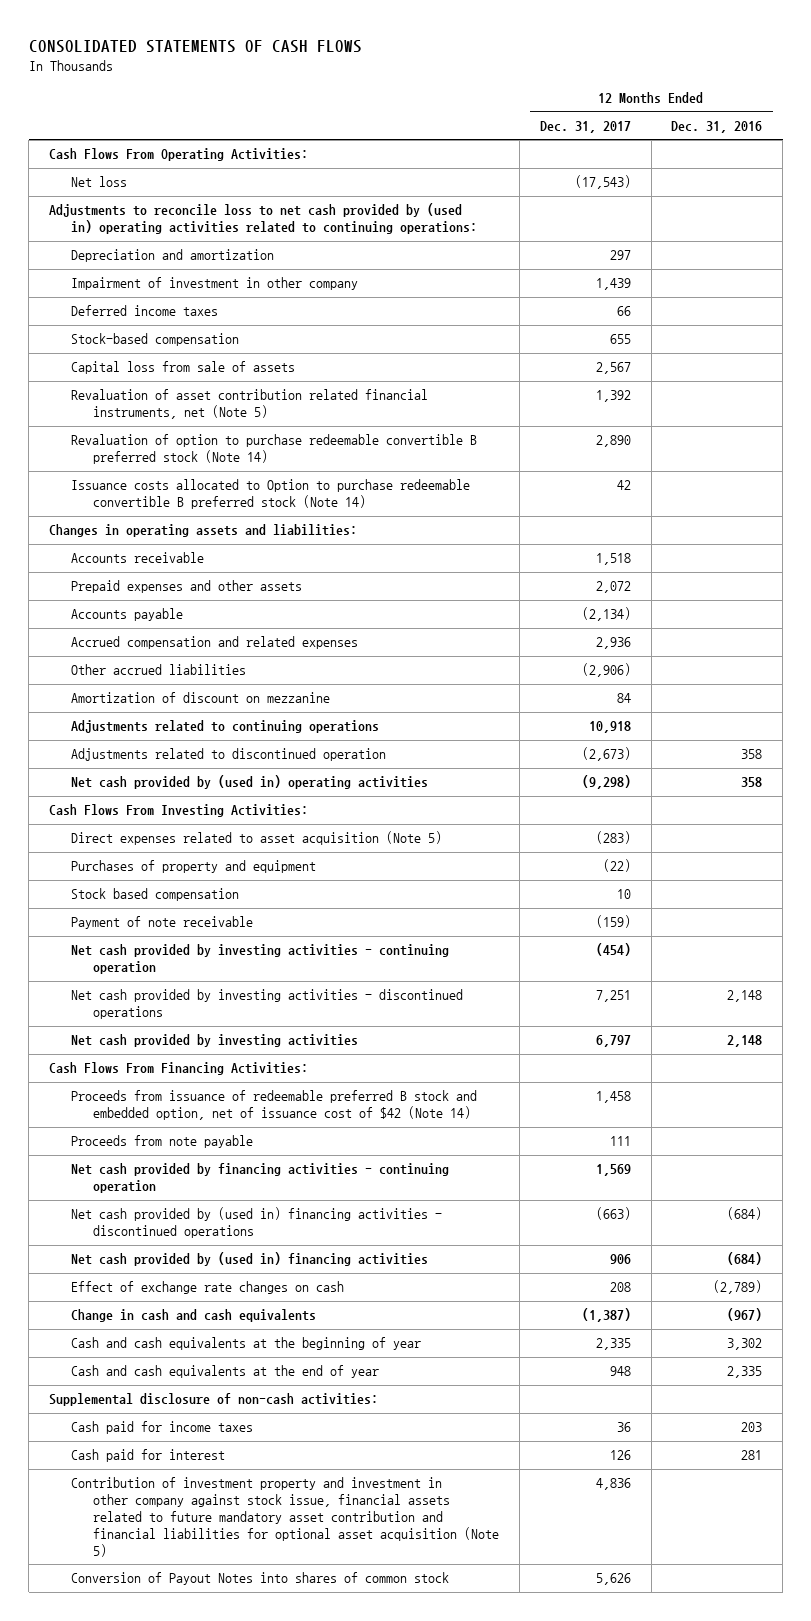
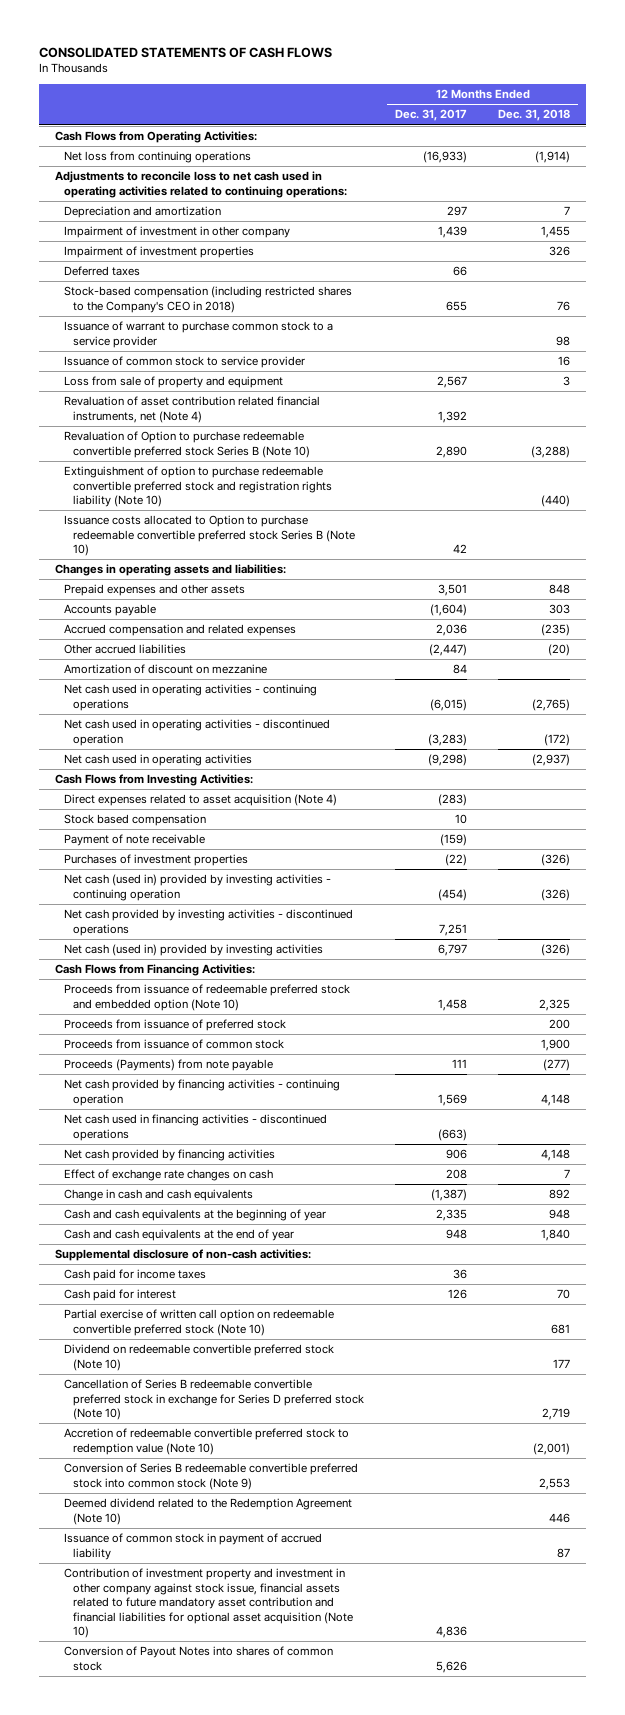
[671,121,763,134] Dec. 31, 2016 -> none
none -> [498,109,571,122] Dec. 31, 2018
[71,176,128,188] Net loss -> none
[48,148,308,162] Cash Flows From Operating Activities: -> [54,131,257,144] Cash Flows from Operating Activities:
none -> [63,151,251,164] Net loss from continuing operations
[48,203,478,235] Adjustments to reconcile loss to net cash provided by (used in) operating activities related to continuing operations: -> [54,171,347,198] Adjustments to reconcile loss to net cash used in operating activities related to continuing operations:
none -> [63,246,254,259] Impairment of investment properties
[71,305,219,317] Deferred income taxes -> [63,266,140,277] Deferred taxes
[71,333,240,347] Stock-based compensation -> [63,286,352,313] Stock-based compensation (including restricted shares to the Company's CEO in 2018)
none -> [63,321,333,348] Issuance of warrant to purchase common stock to a service provider
none -> [63,356,305,369] Issuance of common stock to service provider
[71,361,296,375] Capital loss from sale of assets -> [63,376,283,389] Loss from sale of property and equipment
[71,389,429,420] Revaluation of asset contribution related financial instruments, net (Note 5) -> [63,396,320,423] Revaluation of asset contribution related financial instruments, net (Note 4)
[71,434,478,465] Revaluation of option to purchase redeemable convertible B preferred stock (Note 14) -> [63,431,310,458] Revaluation of Option to purchase redeemable convertible preferred stock Series B (Note 10)
none -> [63,466,332,508] Extinguishment of option to purchase redeemable convertible preferred stock and registration rights liability (Note 10)
[71,479,471,510] Issuance costs allocated to Option to purchase redeemable convertible B preferred stock (Note 14) -> [63,515,355,557] Issuance costs allocated to Option to purchase redeemable convertible preferred stock Series B (Note 10)
[71,552,205,564] Accounts receivable -> none
[595,581,631,594] 2,072 -> [437,584,467,597] 3,501
[581,607,631,622] (2,134) -> [429,604,467,617] (1,604)
[595,637,631,650] 2,936 -> [435,624,467,637] 2,036
[581,663,631,678] (2,906) -> [428,644,467,657] (2,447)
[71,720,380,734] Adjustments related to continuing operations -> none
[71,748,387,762] Adjustments related to discontinued operation -> none
[71,860,317,874] Purchases of property and equipment -> none
none -> [63,684,317,711] Net cash used in operating activities - continuing operations
none -> [63,719,330,746] Net cash used in operating activities - discontinued operation
[71,775,429,790] Net cash provided by (used in) operating activities -> [63,754,252,767] Net cash used in operating activities
[48,804,308,818] Cash Flows From Investing Activities: -> [54,774,253,787] Cash Flows from Investing Activities:
[71,831,443,846] Direct expenses related to asset acquisition (Note 5) -> [63,794,337,807] Direct expenses related to asset acquisition (Note 4)
none -> [63,854,248,867] Purchases of investment properties
[71,944,450,975] Net cash provided by investing activities - continuing operation -> [63,874,331,901] Net cash (used in) provided by investing activities - continuing operation
[71,1034,359,1048] Net cash provided by investing activities -> [63,944,323,957] Net cash (used in) provided by investing activities
[48,1062,308,1076] Cash Flows From Financing Activities: -> [54,964,255,977] Cash Flows from Financing Activities:
[71,1090,478,1121] Proceeds from issuance of redeemable preferred B stock and embedded option, net of issuance cost of $42 (Note 14) -> [63,984,350,1011] Proceeds from issuance of redeemable preferred stock and embedded option (Note 10)
none -> [63,1019,286,1032] Proceeds from issuance of preferred stock
none -> [63,1039,284,1050] Proceeds from issuance of common stock
[71,1135,254,1149] Proceeds from note payable -> [63,1059,273,1072] Proceeds (Payments) from note payable
[71,1207,443,1239] Net cash provided by (used in) financing activities - discontinued operations -> [63,1114,327,1141] Net cash used in financing activities - discontinued operations
[71,1252,429,1267] Net cash provided by (used in) financing activities -> [63,1149,275,1162] Net cash provided by financing activities
none -> [63,1309,334,1336] Partial exercise of written call option on redeemable convertible preferred stock (Note 10)
none -> [63,1344,334,1371] Dividend on redeemable convertible preferred stock (Note 10)
none -> [63,1379,364,1421] Cancellation of Series B redeemable convertible preferred stock in exchange for Series D preferred stock (Note 10)
none -> [63,1428,349,1455] Accretion of redeemable convertible preferred stock to redemption value (Note 10)
none -> [63,1463,358,1490] Conversion of Series B redeemable convertible preferred stock into common stock (Note 9)
none -> [63,1498,352,1525] Deemed dividend related to the Redemption Agreement (Note 10)
none -> [63,1533,322,1560] Issuance of common stock in payment of accrued liability
[71,1477,500,1557] Contribution of investment property and investment in other company against stock issue, financial assets related to future mandatory asset contribution and financial liabilities for optional asset acquisition (Note 5) -> [63,1568,353,1639] Contribution of investment property and investment in other company against stock issue, financial assets related to future mandatory asset contribution and financial liabilities for optional asset acquisition (Note 10)

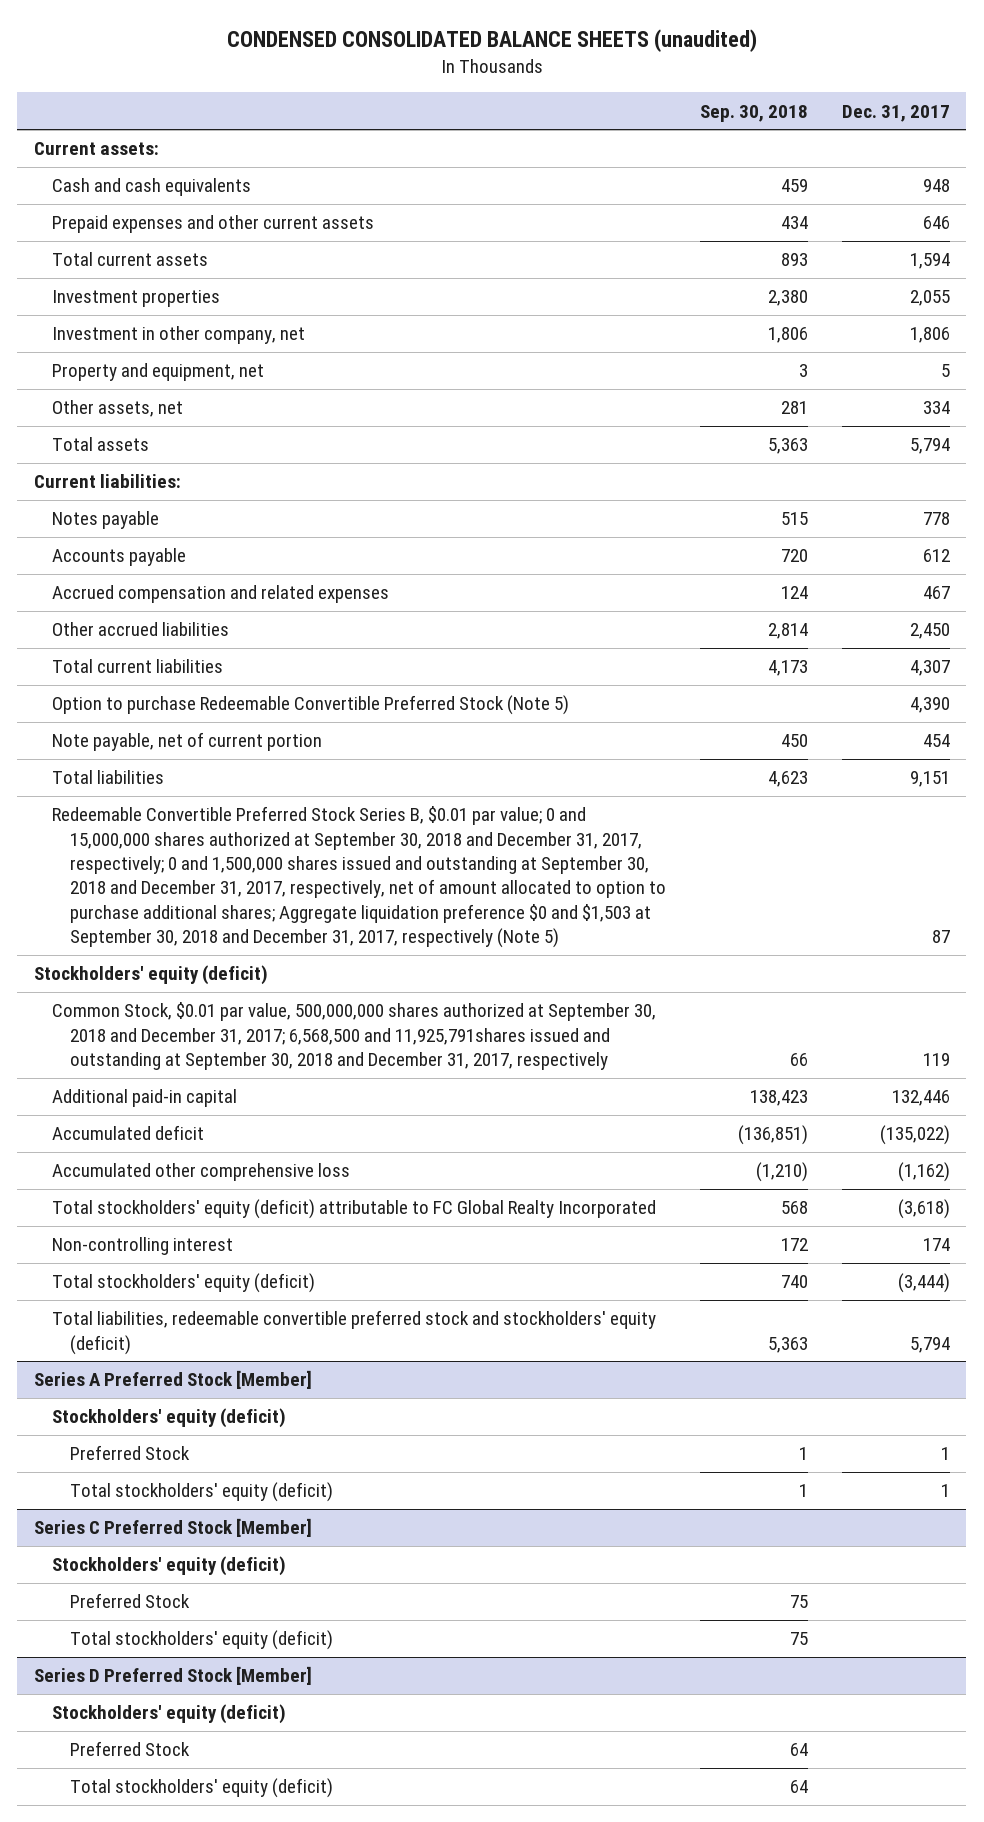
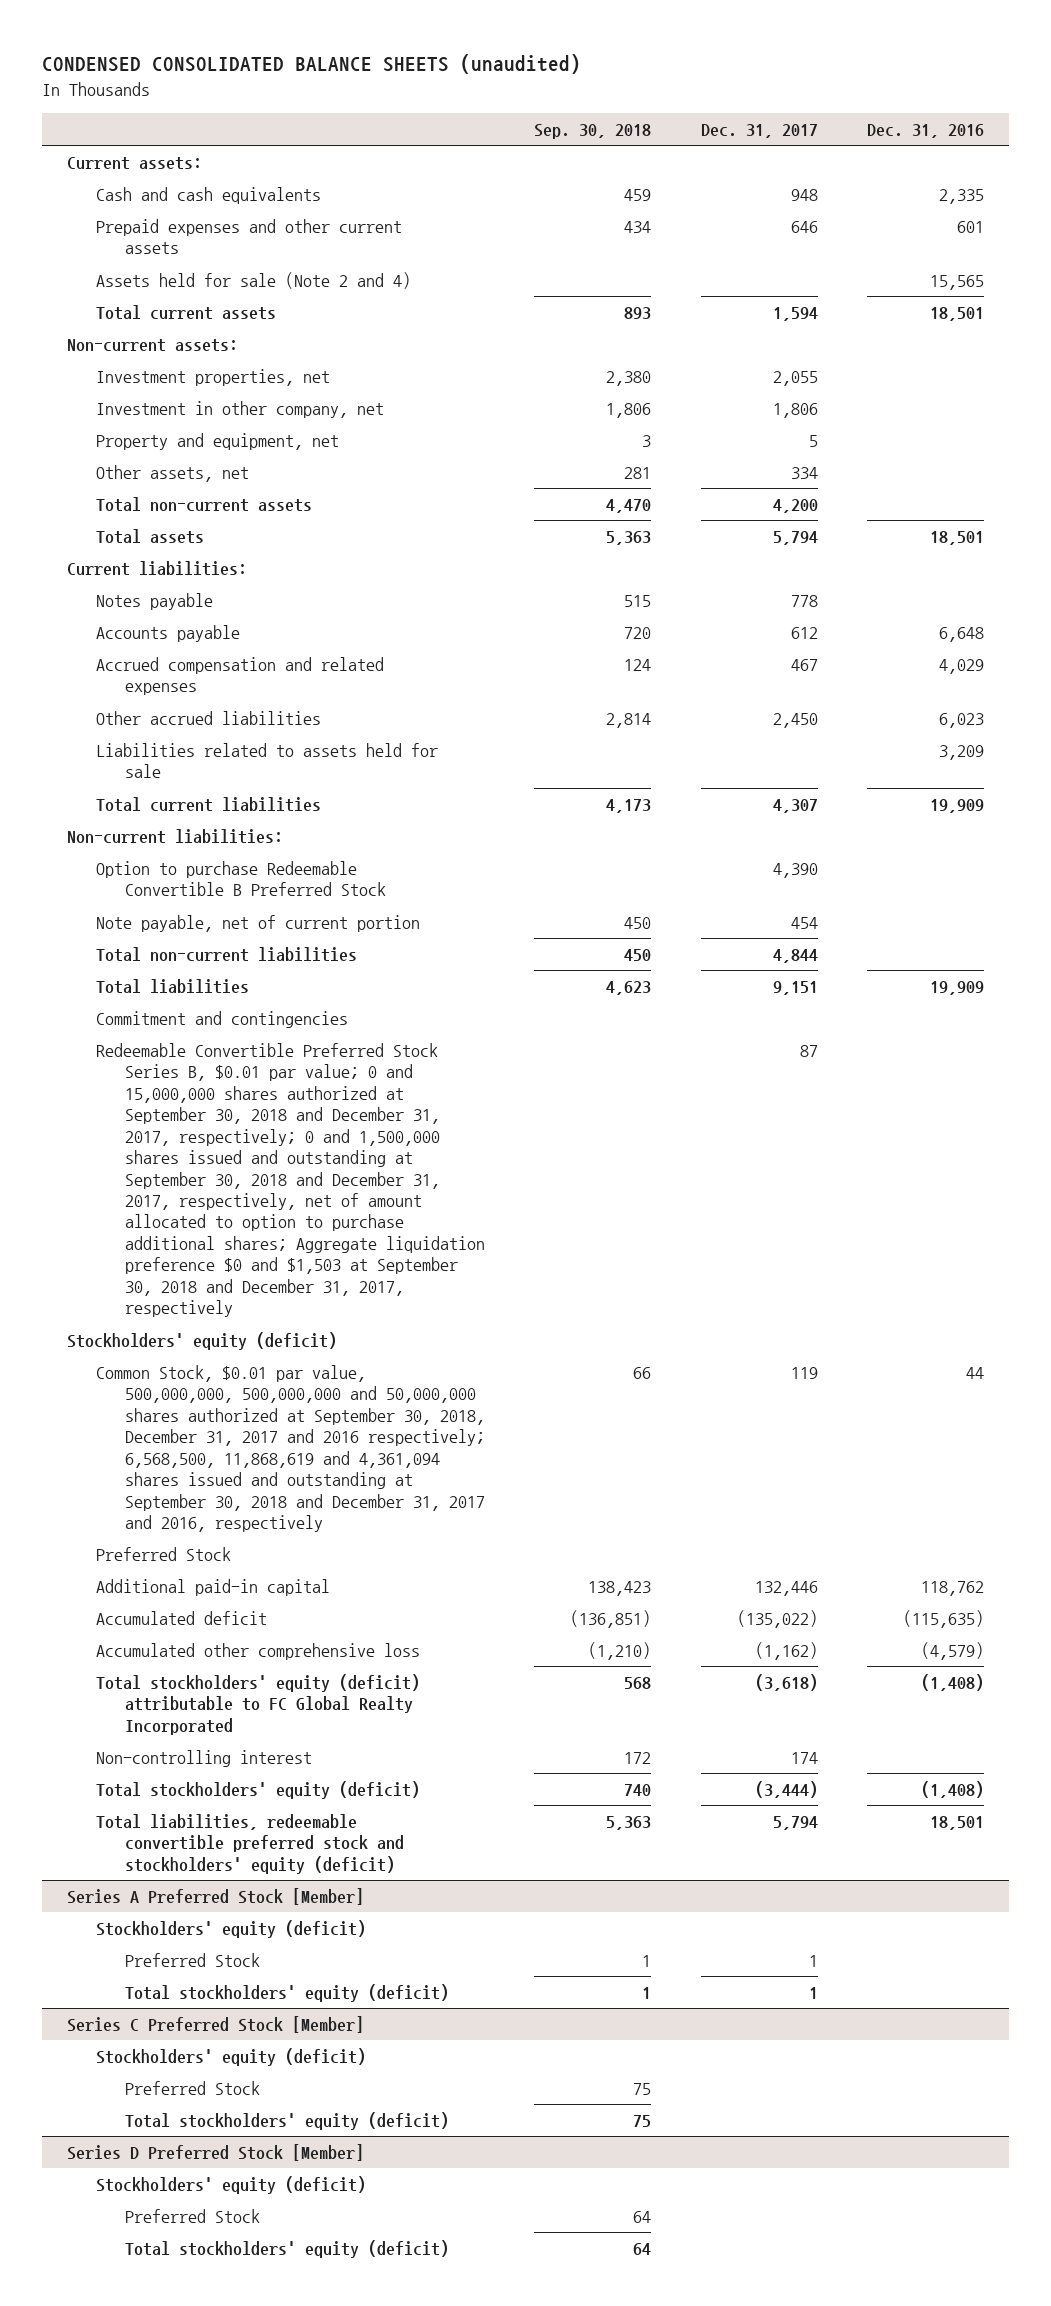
none -> [867,124,985,139] Dec. 31, 2016
none -> [95,272,411,290] Assets held for sale (Note 2 and 4)
none -> [66,339,238,353] Non-current assets:
[52,290,221,308] Investment properties -> [95,369,330,387] Investment properties, net
none -> [95,497,312,513] Total non-current assets
none -> [95,743,438,779] Liabilities related to assets held for sale
none -> [66,829,283,845] Non-current liabilities:
[52,695,570,716] Option to purchase Redeemable Convertible Preferred Stock (Note 5) -> [95,861,386,897] Option to purchase Redeemable Convertible B Preferred Stock
none -> [95,947,357,963] Total non-current liabilities
none -> [95,1011,348,1029] Commitment and contingencies
[52,806,667,948] Redeemable Convertible Preferred Stock Series B, $0.01 par value; 0 and 15,000,000 shares authorized at September 30, 2018 and December 31, 2017, respectively; 0 and 1,500,000 shares issued and outstanding at September 30, 2018 and December 31, 2017, respectively, net of amount allocated to option to purchase additional shares; Aggregate liquidation preference $0 and $1,503 at September 30, 2018 and December 31, 2017, respectively (Note 5) -> [95,1043,485,1318] Redeemable Convertible Preferred Stock Series B, $0.01 par value; 0 and 15,000,000 shares authorized at September 30, 2018 and December 31, 2017, respectively; 0 and 1,500,000 shares issued and outstanding at September 30, 2018 and December 31, 2017, respectively, net of amount allocated to option to purchase additional shares; Aggregate liquidation preference $0 and $1,503 at September 30, 2018 and December 31, 2017, respectively
[52,1002,657,1071] Common Stock, $0.01 par value, 500,000,000 shares authorized at September 30, 2018 and December 31, 2017; 6,568,500 and 11,925,791shares issued and outstanding at September 30, 2018 and December 31, 2017, respectively -> [95,1365,485,1533] Common Stock, $0.01 par value, 500,000,000, 500,000,000 and 50,000,000 shares authorized at September 30, 2018, December 31, 2017 and 2016 respectively; 6,568,500, 11,868,619 and 4,361,094 shares issued and outstanding at September 30, 2018 and December 31, 2017 and 2016, respectively
none -> [95,1547,231,1562] Preferred Stock

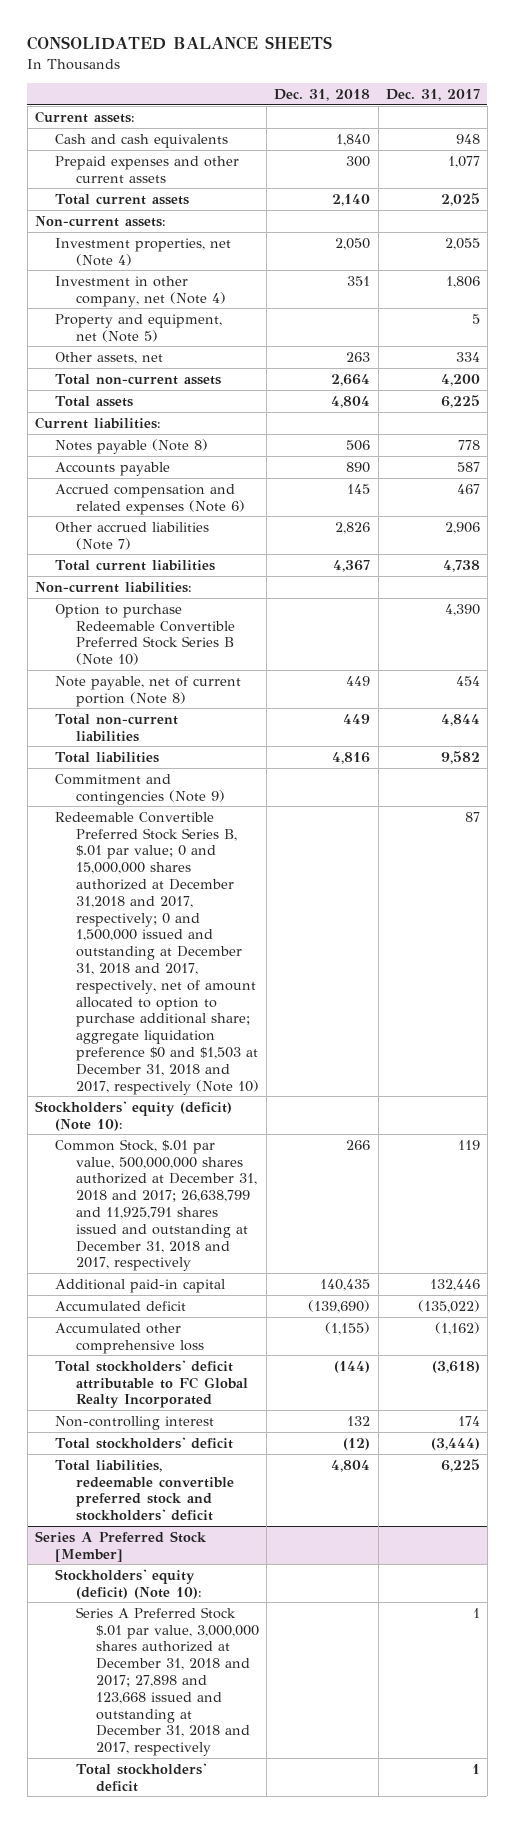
[42,54,582,75] CONDENSED CONSOLIDATED BALANCE SHEETS (unaudited) -> [27,36,333,51] CONSOLIDATED BALANCE SHEETS
[534,124,652,140] Sep. 30, 2018 -> none
[867,124,985,139] Dec. 31, 2016 -> none
none -> [274,88,371,101] Dec. 31, 2018
[95,272,411,290] Assets held for sale (Note 2 and 4) -> none
[790,221,818,234] 646 -> [447,155,480,168] 1,077
[772,307,818,322] 1,594 -> [440,192,480,206] 2,025
[95,369,330,387] Investment properties, net -> [55,237,232,266] Investment properties, net (Note 4)
[95,401,384,419] Investment in other company, net -> [55,275,226,307] Investment in other company, net (Note 4)
[95,433,339,451] Property and equipment, net -> [55,313,223,342] Property and equipment, net (Note 5)
[772,531,818,546] 5,794 -> [440,394,480,408] 6,225
[95,743,438,779] Liabilities related to assets held for sale -> none
[95,593,213,611] Notes payable -> [55,438,209,454] Notes payable (Note 8)
[790,627,818,640] 612 -> [456,461,480,472] 587
[95,657,384,696] Accrued compensation and related expenses -> [55,483,245,515] Accrued compensation and related expenses (Note 6)
[95,711,321,726] Other accrued liabilities -> [55,521,210,550] Other accrued liabilities (Note 7)
[772,713,818,729] 2,450 -> [444,521,480,534] 2,906
[772,799,818,814] 4,307 -> [442,559,480,572] 4,738
[95,861,386,897] Option to purchase Redeemable Convertible B Preferred Stock -> [55,603,235,666] Option to purchase Redeemable Convertible Preferred Stock Series B (Note 10)
[95,915,420,933] Note payable, net of current portion -> [55,675,242,707] Note payable, net of current portion (Note 8)
[95,1547,231,1562] Preferred Stock -> none
[772,981,818,996] 9,151 -> [440,750,480,764] 9,582
[95,1011,348,1029] Commitment and contingencies -> [55,773,225,805] Commitment and contingencies (Note 9)
[95,1043,485,1318] Redeemable Convertible Preferred Stock Series B, $0.01 par value; 0 and 15,000,000 shares authorized at September 30, 2018 and December 31, 2017, respectively; 0 and 1,500,000 shares issued and outstanding at September 30, 2018 and December 31, 2017, respectively, net of amount allocated to option to purchase additional shares; Aggregate liquidation preference $0 and $1,503 at September 30, 2018 and December 31, 2017, respectively -> [55,811,259,1095] Redeemable Convertible Preferred Stock Series B, $.01 par value; 0 and 15,000,000 shares authorized at December 31,2018 and 2017, respectively; 0 and 1,500,000 issued and outstanding at December 31, 2018 and 2017, respectively, net of amount allocated to option to purchase additional share; aggregate liquidation preference $0 and $1,503 at December 31, 2018 and 2017, respectively (Note 10)
[66,1332,337,1351] Stockholders' equity (deficit) -> [34,1100,232,1131] Stockholders' equity (deficit) (Note 10):
[95,1365,485,1533] Common Stock, $0.01 par value, 500,000,000, 500,000,000 and 50,000,000 shares authorized at September 30, 2018, December 31, 2017 and 2016 respectively; 6,568,500, 11,868,619 and 4,361,094 shares issued and outstanding at September 30, 2018 and December 31, 2017 and 2016, respectively -> [55,1138,257,1272] Common Stock, $.01 par value, 500,000,000 shares authorized at December 31, 2018 and 2017; 26,638,799 and 11,925,791 shares issued and outstanding at December 31, 2018 and 2017, respectively
[95,1674,420,1735] Total stockholders' equity (deficit) attributable to FC Global Realty Incorporated -> [55,1359,248,1409] Total stockholders' deficit attributable to FC Global Realty Incorporated
[95,1781,420,1800] Total stockholders' equity (deficit) -> [55,1436,234,1449] Total stockholders' deficit
[95,1814,404,1874] Total liabilities, redeemable convertible preferred stock and stockholders' equity (deficit) -> [55,1459,234,1522] Total liabilities, redeemable convertible preferred stock and stockholders' deficit
[772,1816,818,1831] 5,794 -> [440,1458,480,1472] 6,225
[66,2016,364,2034] Series C Preferred Stock [Member] -> none
[95,2048,366,2067] Stockholders' equity (deficit) -> none
[124,2081,260,2096] Preferred Stock -> none
[124,2112,449,2131] Total stockholders' equity (deficit) -> none
[66,2144,364,2162] Series D Preferred Stock [Member] -> none
[95,2176,366,2195] Stockholders' equity (deficit) -> none
[124,2209,260,2224] Preferred Stock -> none
[124,2240,449,2259] Total stockholders' equity (deficit) -> none
[95,1920,366,1939] Stockholders' equity (deficit) -> [55,1568,202,1599] Stockholders' equity (deficit) (Note 10):
[124,1953,260,1968] Preferred Stock -> [75,1606,260,1757] Series A Preferred Stock $.01 par value, 3,000,000 shares authorized at December 31, 2018 and 2017; 27,898 and 123,668 issued and outstanding at December 31, 2018 and 2017, respectively
[124,1984,449,2003] Total stockholders' equity (deficit) -> [75,1762,207,1792] Total stockholders' deficit

